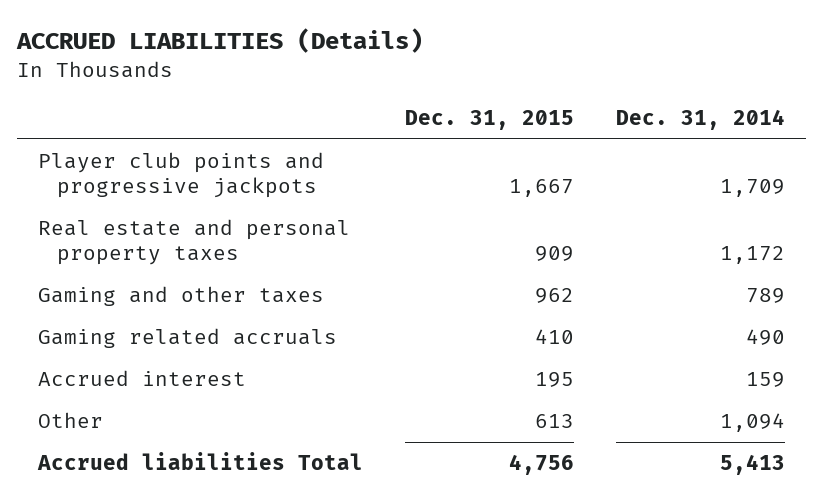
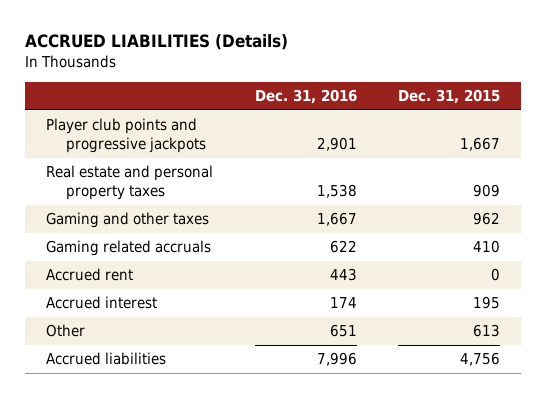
[616,109,786,131] Dec. 31, 2014 -> none
none -> [254,89,357,105] Dec. 31, 2016
none -> [45,268,133,282] Accrued rent
[36,452,363,471] Accrued liabilities Total -> [45,352,166,366] Accrued liabilities

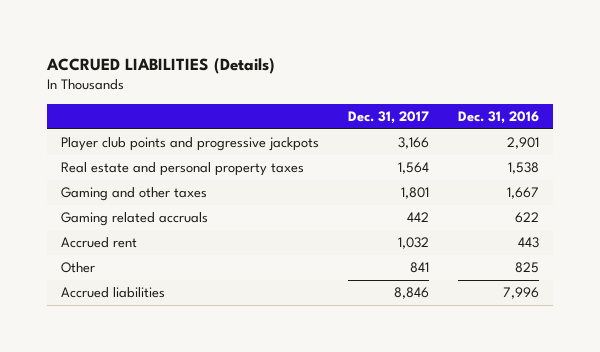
[398,89,501,105] Dec. 31, 2015 -> none
none -> [348,111,430,125] Dec. 31, 2017
[45,296,157,310] Accrued interest -> none
[329,324,357,338] 651 -> [515,262,540,274] 825

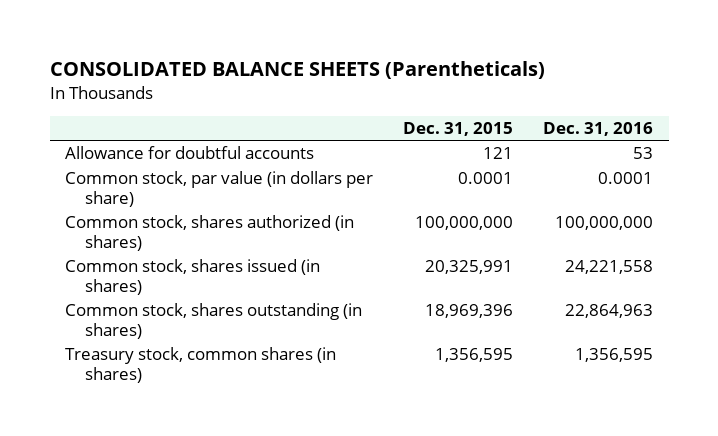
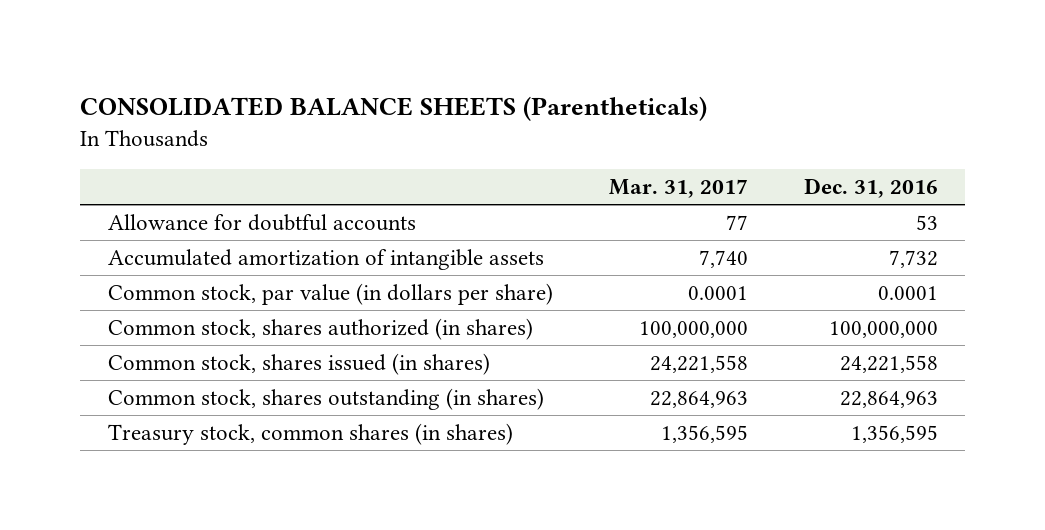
[403,122,514,137] Dec. 31, 2015 -> none
none -> [608,178,748,198] Mar. 31, 2017
none -> [107,249,544,271] Accumulated amortization of intangible assets

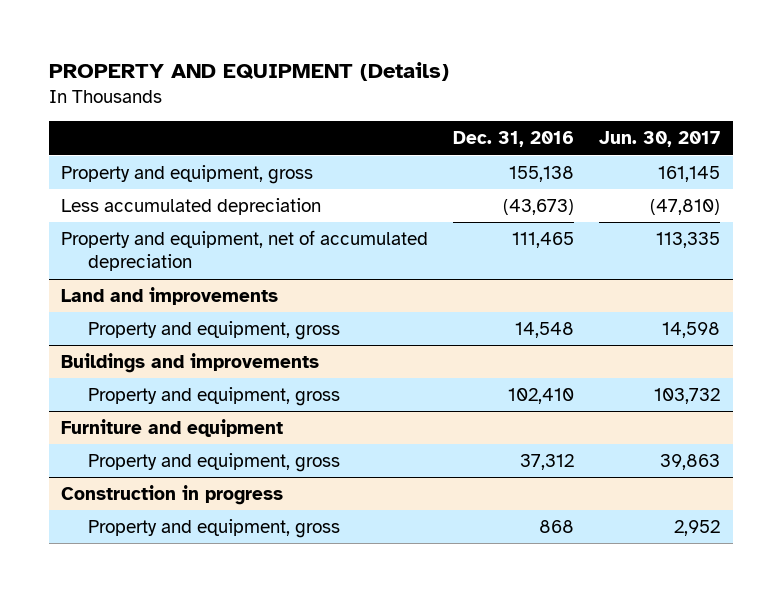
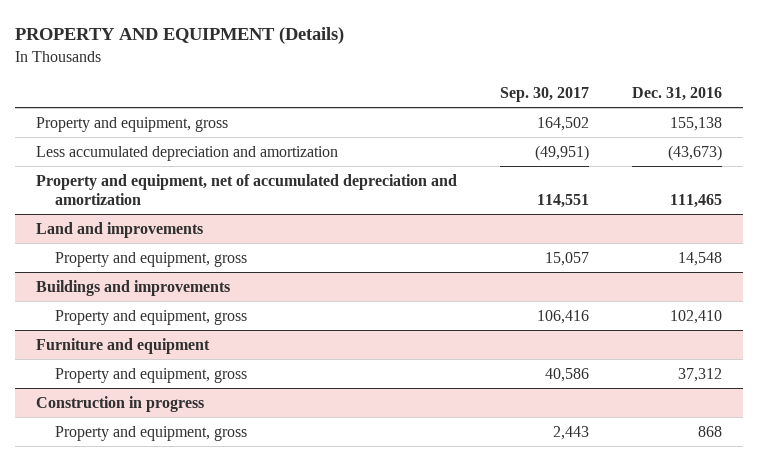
[599,131,721,148] Jun. 30, 2017 -> none
none -> [499,86,589,102] Sep. 30, 2017
[61,198,322,216] Less accumulated depreciation -> [36,145,339,161] Less accumulated depreciation and amortization
[61,230,429,272] Property and equipment, net of accumulated depreciation -> [36,173,458,205] Property and equipment, net of accumulated depreciation and amortization

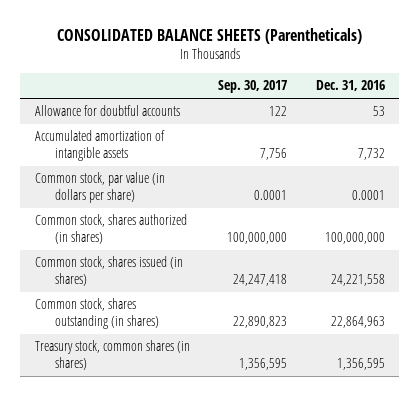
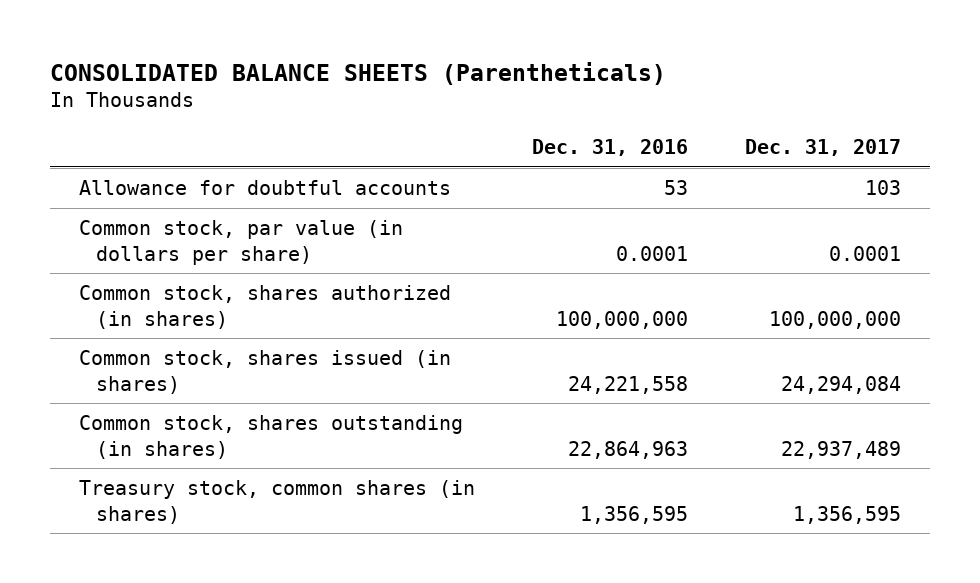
[218,80,288,94] Sep. 30, 2017 -> none
none -> [745,138,902,156] Dec. 31, 2017
[34,130,165,162] Accumulated amortization of intangible assets -> none

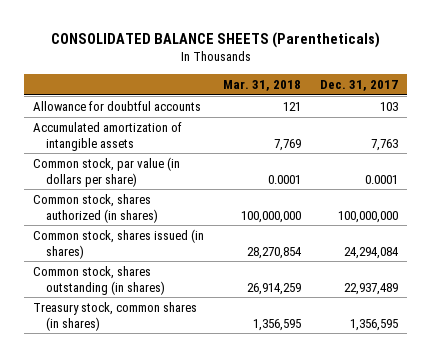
[532,138,689,156] Dec. 31, 2016 -> none
none -> [223,79,302,91] Mar. 31, 2018
none -> [33,121,183,151] Accumulated amortization of intangible assets

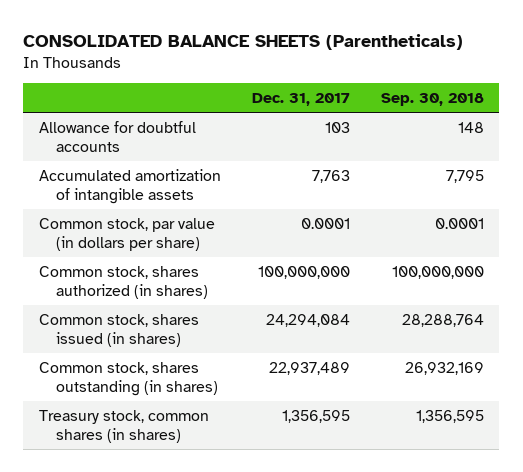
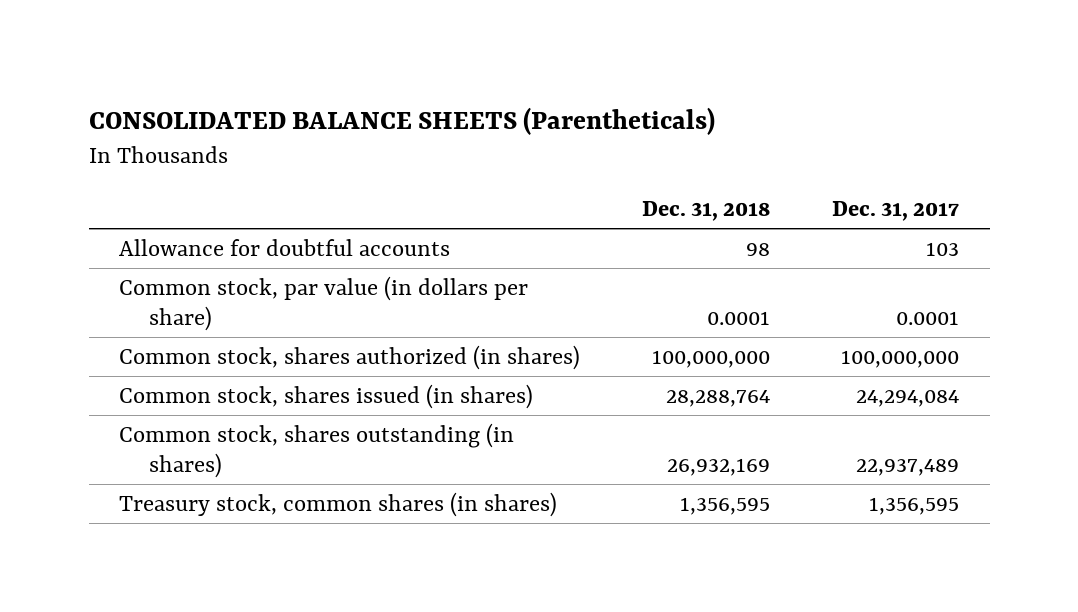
[380,92,484,106] Sep. 30, 2018 -> none
none -> [642,200,771,221] Dec. 31, 2018
[38,168,221,204] Accumulated amortization of intangible assets -> none

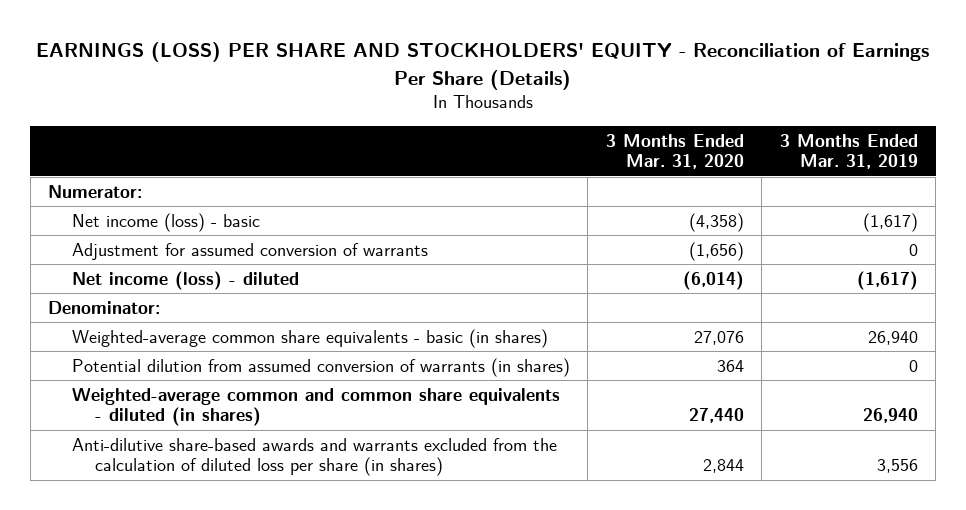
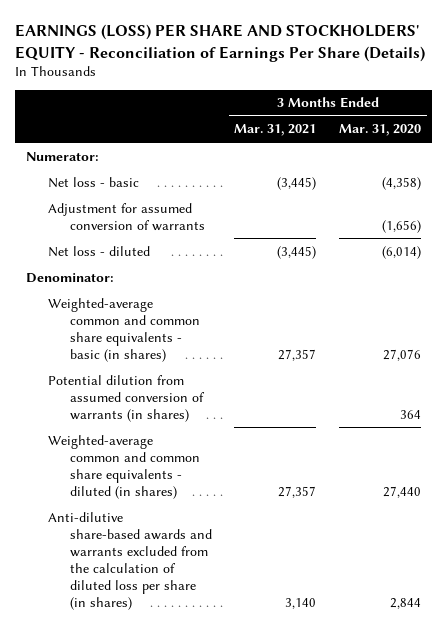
[779,133,918,170] 3 Months Ended Mar. 31, 2019 -> none
none -> [234,124,317,137] Mar. 31, 2021
[71,212,260,232] Net income (loss) - basic -> [47,176,139,188] Net loss - basic
[71,270,299,290] Net income (loss) - diluted -> [47,245,150,257] Net loss - diluted
[71,328,548,348] Weighted-average common share equivalents - basic (in shares) -> [47,297,200,362] Weighted-average common and common share equivalents - basic (in shares)

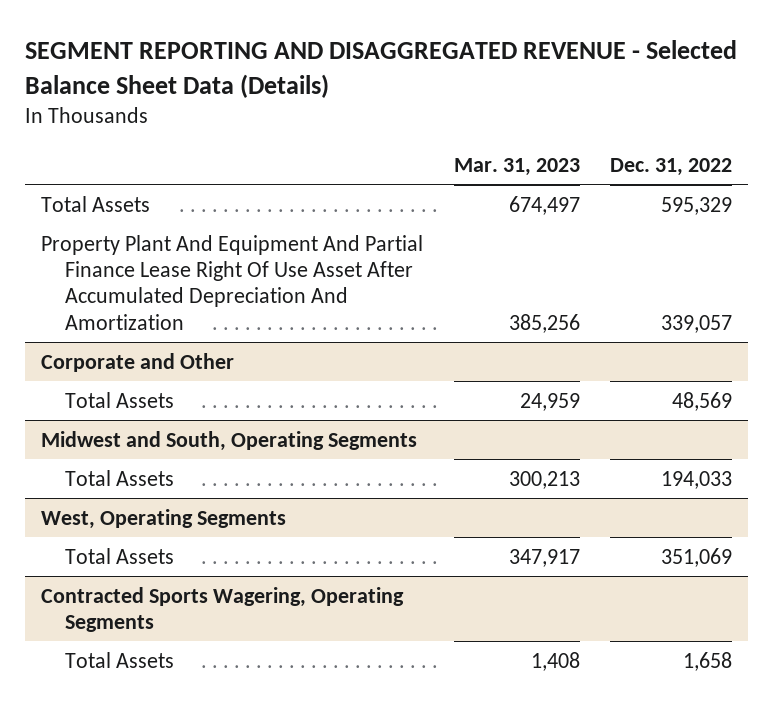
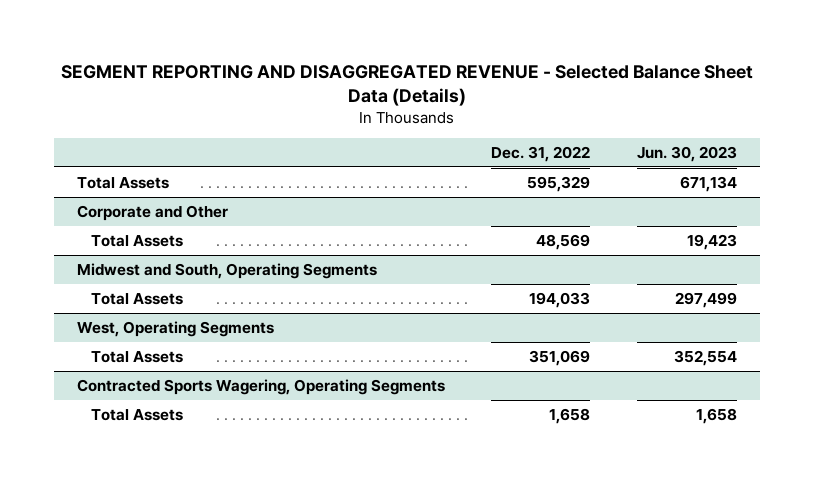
[453,157,580,176] Mar. 31, 2023 -> none
none -> [636,146,737,163] Jun. 30, 2023
[40,234,423,330] Property Plant And Equipment And Partial Finance Lease Right Of Use Asset After Accumulated Depreciation And Amortization -> none

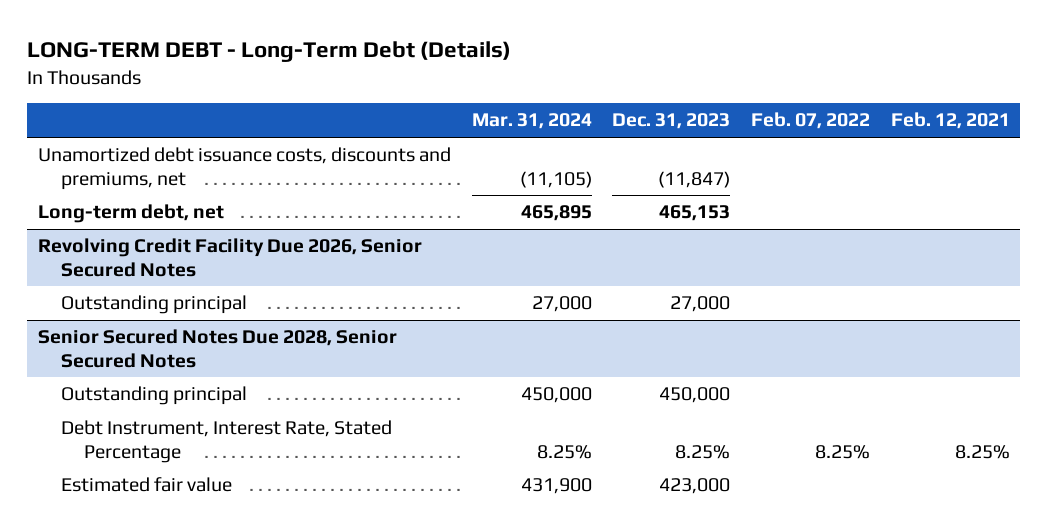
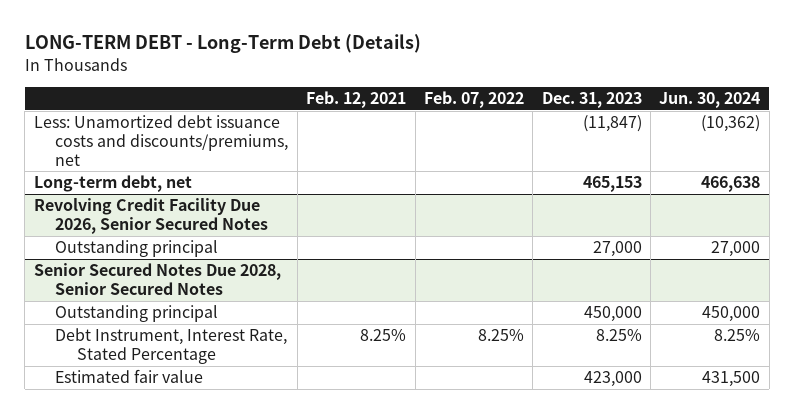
[471,113,592,130] Mar. 31, 2024 -> none
none -> [659,91,761,108] Jun. 30, 2024
[37,147,451,190] Unamortized debt issuance costs, discounts and premiums, net -> [33,115,289,166] Less: Unamortized debt issuance costs and discounts/premiums, net

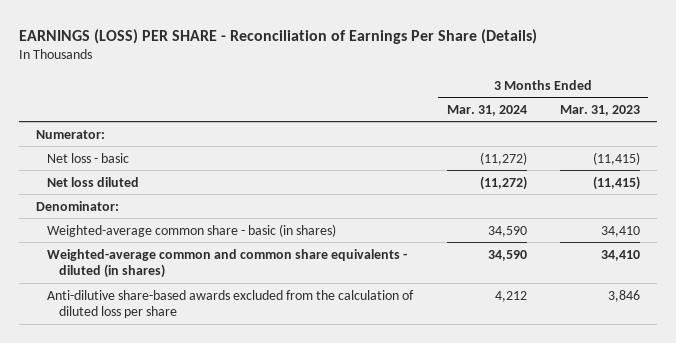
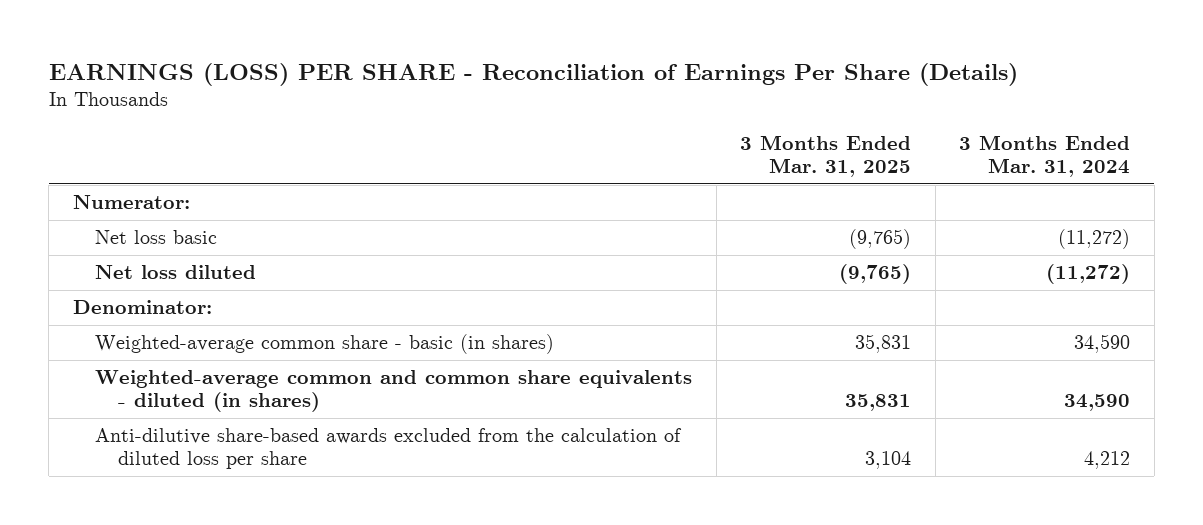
[560,104,641,116] Mar. 31, 2023 -> none
none -> [740,135,912,178] 3 Months Ended Mar. 31, 2025
[47,152,130,163] Net loss - basic -> [95,230,218,245] Net loss basic

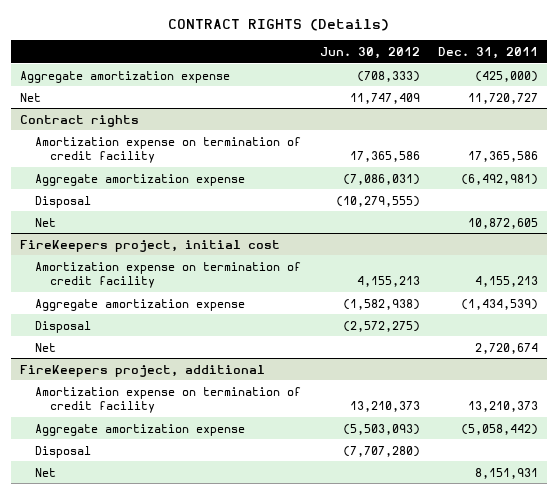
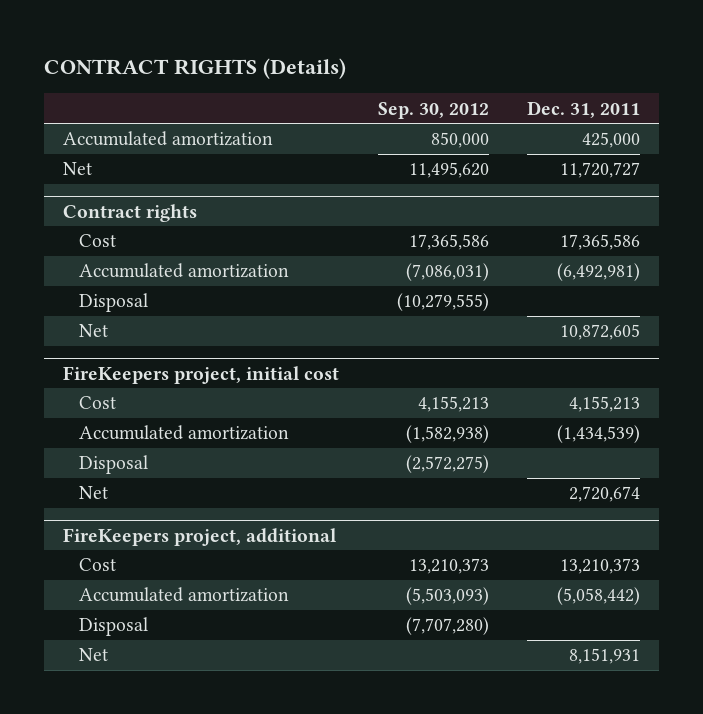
[319,46,420,59] Jun. 30, 2012 -> none
none -> [377,101,489,119] Sep. 30, 2012
[20,70,231,83] Aggregate amortization expense -> [63,131,274,147] Accumulated amortization
[475,70,539,82] (425,000) -> [581,132,640,149] 425,000
[35,136,302,164] Amortization expense on termination of credit facility -> [78,234,116,248] Cost
[35,173,246,186] Aggregate amortization expense -> [78,263,289,279] Accumulated amortization
[35,261,302,289] Amortization expense on termination of credit facility -> [78,396,116,410] Cost
[35,298,246,311] Aggregate amortization expense -> [78,425,289,441] Accumulated amortization
[35,386,302,414] Amortization expense on termination of credit facility -> [78,558,116,572] Cost
[35,423,246,436] Aggregate amortization expense -> [78,587,289,603] Accumulated amortization

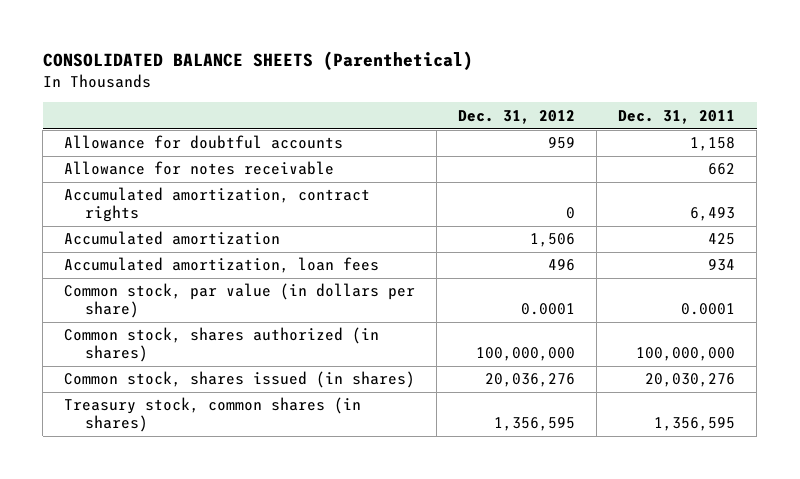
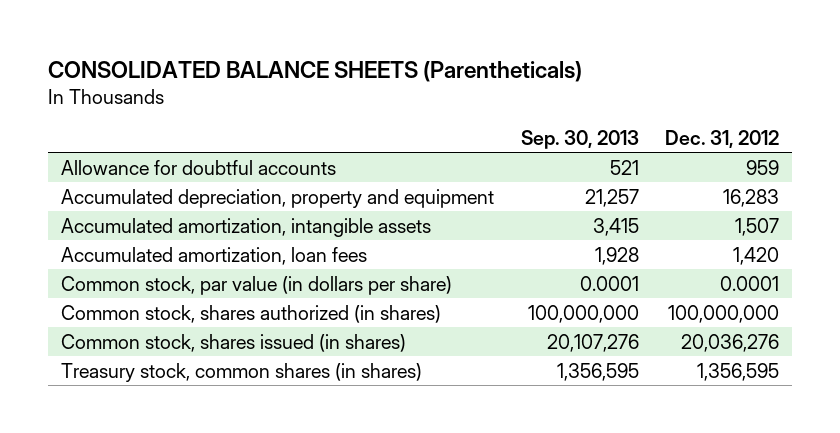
[42,51,473,71] CONSOLIDATED BALANCE SHEETS (Parenthetical) -> [47,60,582,82] CONSOLIDATED BALANCE SHEETS (Parentheticals)
[618,109,736,124] Dec. 31, 2011 -> none
none -> [520,130,639,150] Sep. 30, 2013
[64,161,335,176] Allowance for notes receivable -> none
[64,187,371,223] Accumulated amortization, contract rights -> none
none -> [61,188,495,208] Accumulated depreciation, property and equipment
[64,231,281,246] Accumulated amortization -> [61,217,432,237] Accumulated amortization, intangible assets
[530,233,576,248] 1,506 -> [734,217,779,236] 1,507
[548,259,576,272] 496 -> [732,246,779,265] 1,420

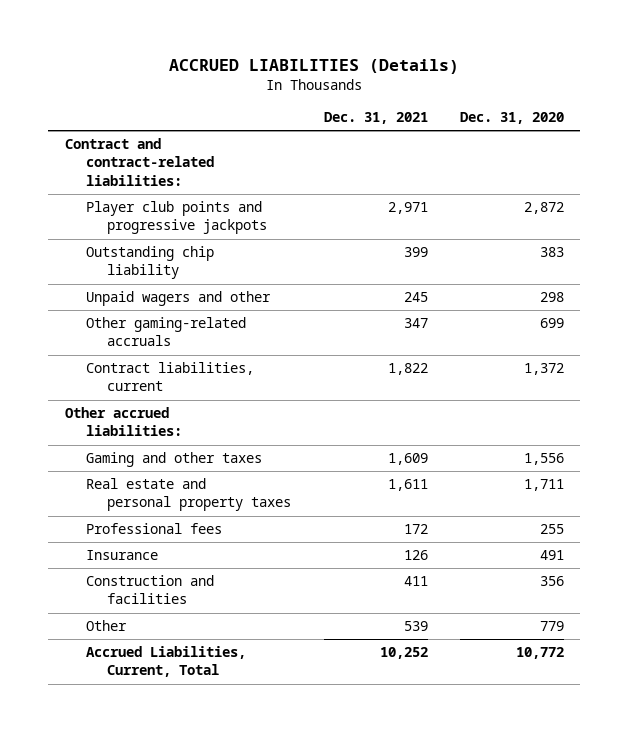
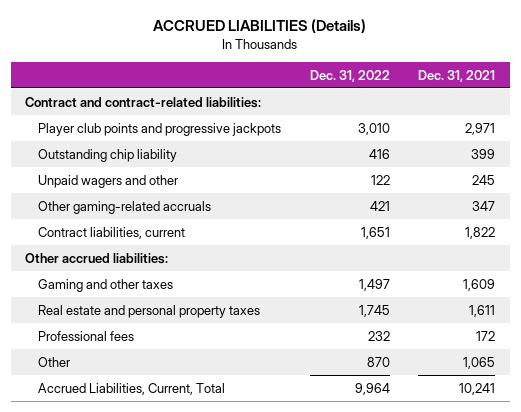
[459,112,564,125] Dec. 31, 2020 -> none
none -> [309,69,390,82] Dec. 31, 2022
[85,550,158,561] Insurance -> none
[85,575,214,605] Construction and facilities -> none
[403,621,428,632] 539 -> [463,356,496,369] 1,065
[379,647,428,660] 10,252 -> [459,382,496,395] 10,241

